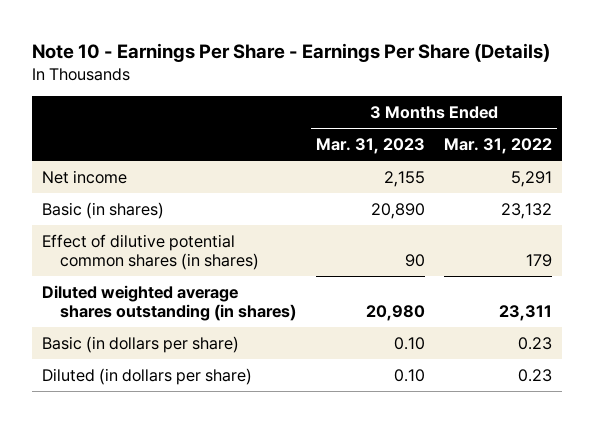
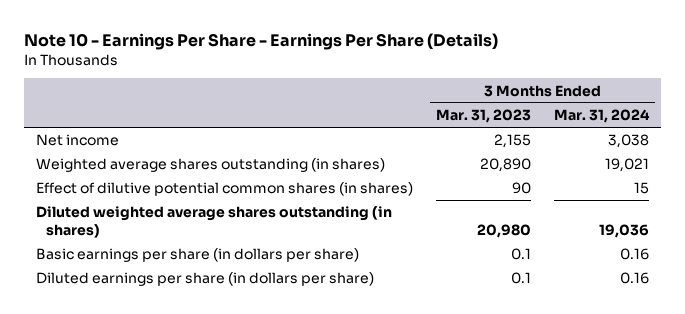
[444,137,553,154] Mar. 31, 2022 -> none
none -> [554,109,651,124] Mar. 31, 2024
[41,201,164,219] Basic (in shares) -> [35,158,385,173] Weighted average shares outstanding (in shares)
[41,335,239,353] Basic (in dollars per share) -> [35,248,359,263] Basic earnings per share (in dollars per share)
[393,336,425,350] 0.10 -> [511,248,532,261] 0.1
[41,367,252,385] Diluted (in dollars per share) -> [35,272,374,287] Diluted earnings per share (in dollars per share)
[393,368,425,382] 0.10 -> [511,272,532,285] 0.1

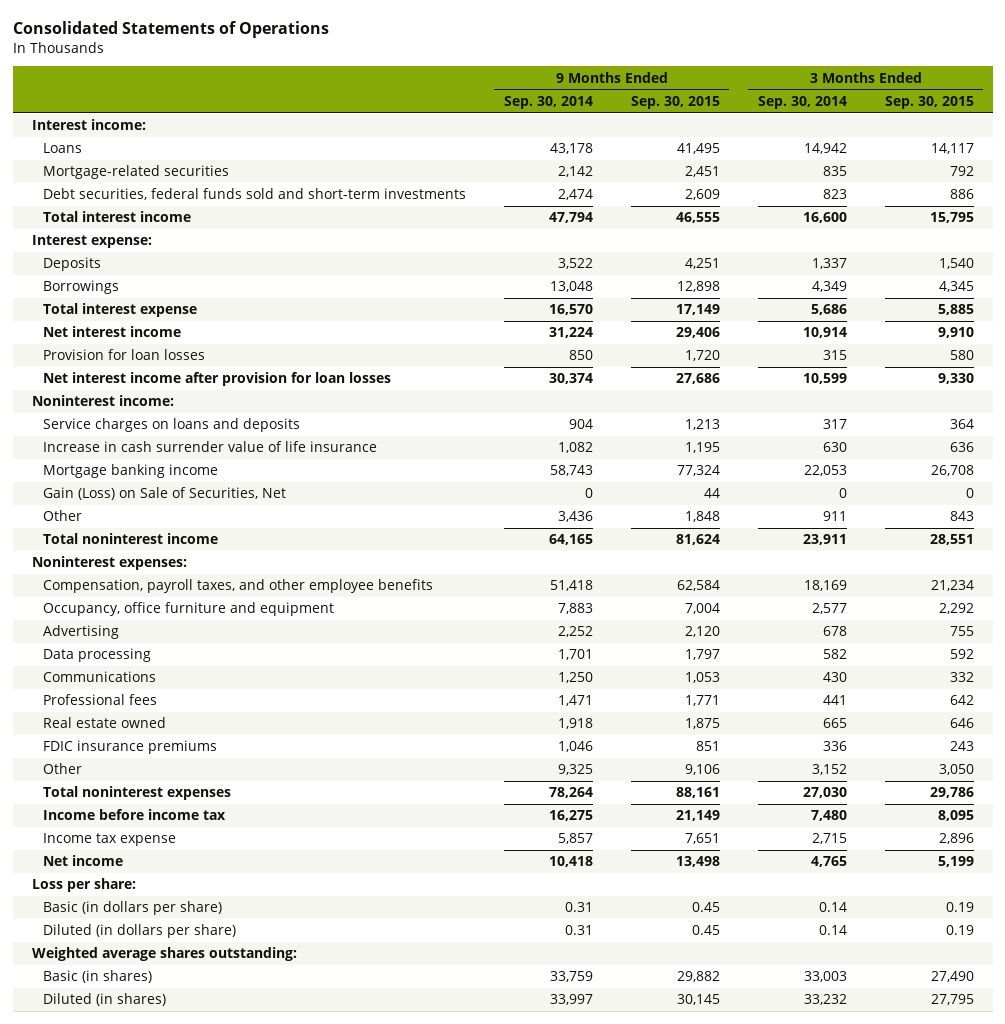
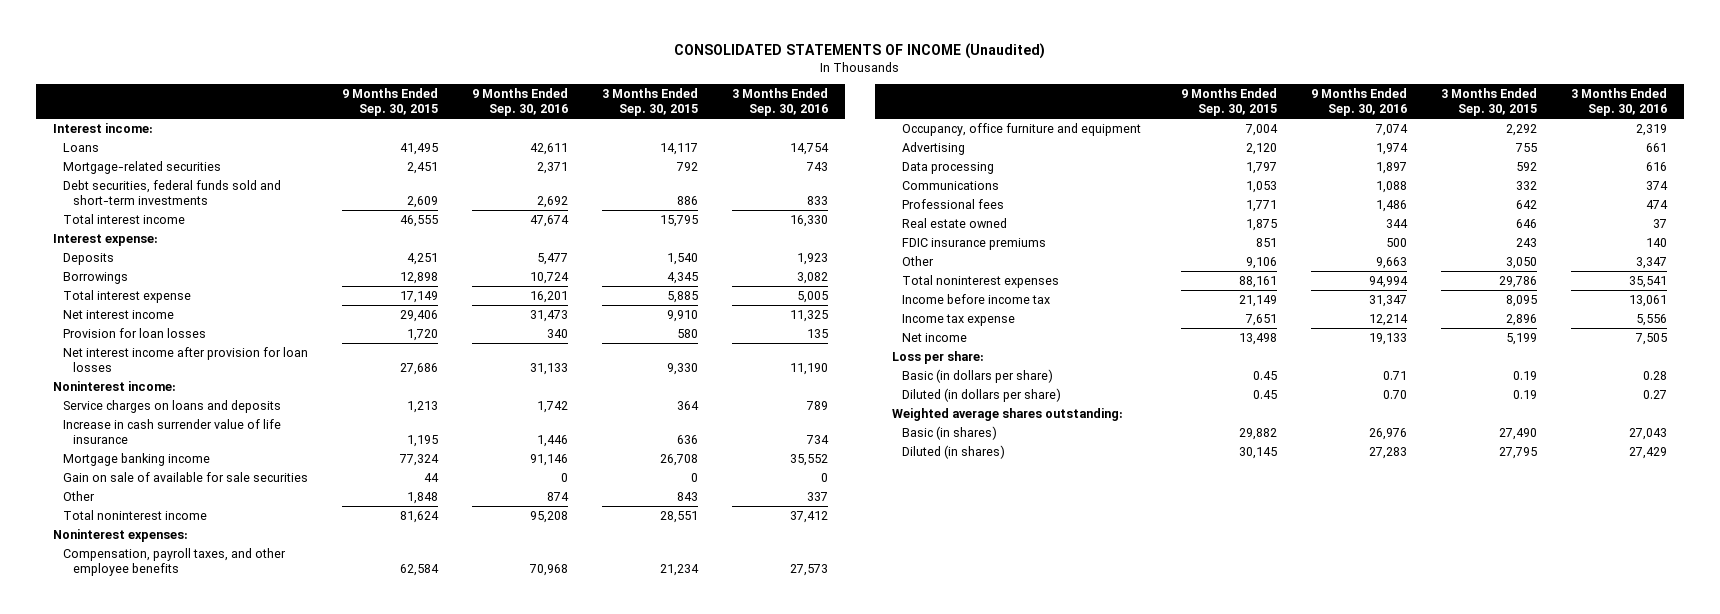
[12,20,329,38] Consolidated Statements of Operations -> [673,42,1045,59] CONSOLIDATED STATEMENTS OF INCOME (Unaudited)
[503,96,593,110] Sep. 30, 2014 -> none
[757,96,847,110] Sep. 30, 2014 -> none
none -> [471,88,568,117] 9 Months Ended Sep. 30, 2016
none -> [731,88,828,117] 3 Months Ended Sep. 30, 2016
[42,487,286,501] Gain (Loss) on Sale of Securities, Net -> [62,472,308,483] Gain on sale of available for sale securities

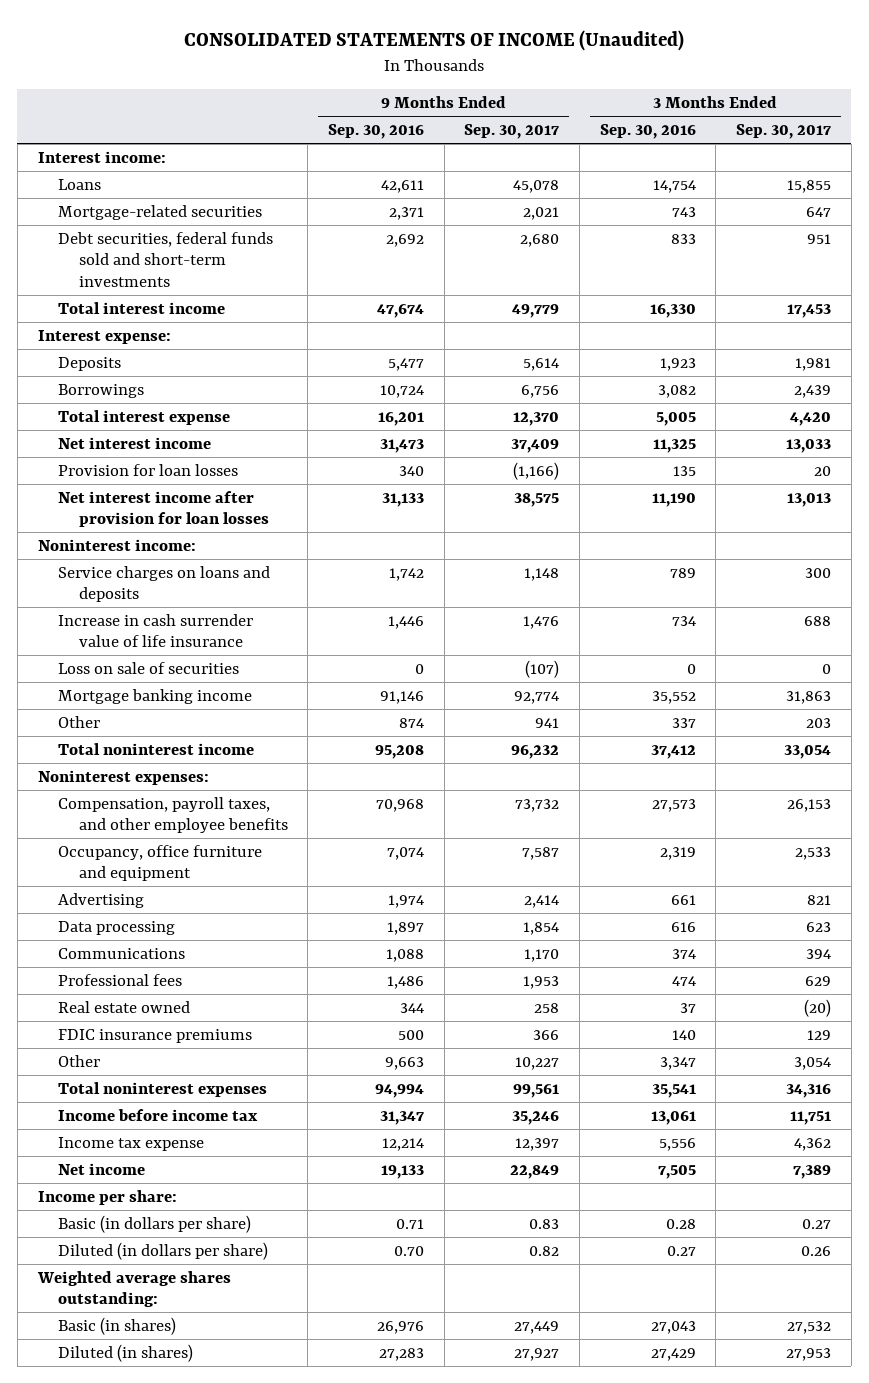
[341,88,438,117] 9 Months Ended Sep. 30, 2015 -> none
[601,88,698,117] 3 Months Ended Sep. 30, 2015 -> none
none -> [464,123,560,139] Sep. 30, 2017
none -> [736,123,832,139] Sep. 30, 2017
none -> [58,661,240,674] Loss on sale of securities
[62,472,308,483] Gain on sale of available for sale securities -> none
[892,351,985,365] Loss per share: -> [37,1189,177,1205] Income per share:

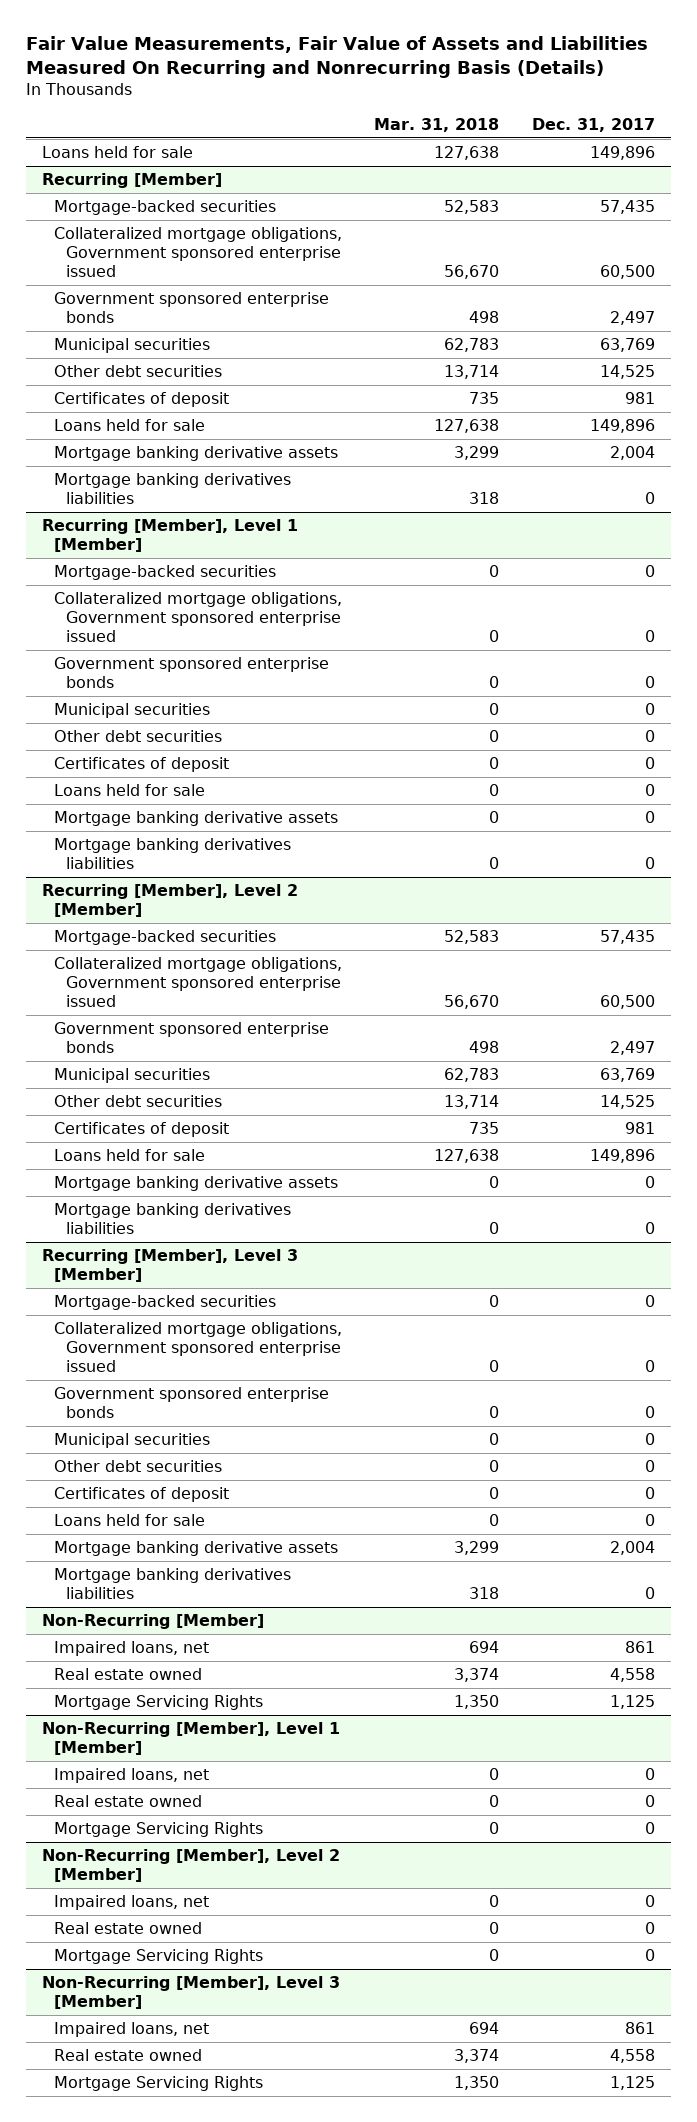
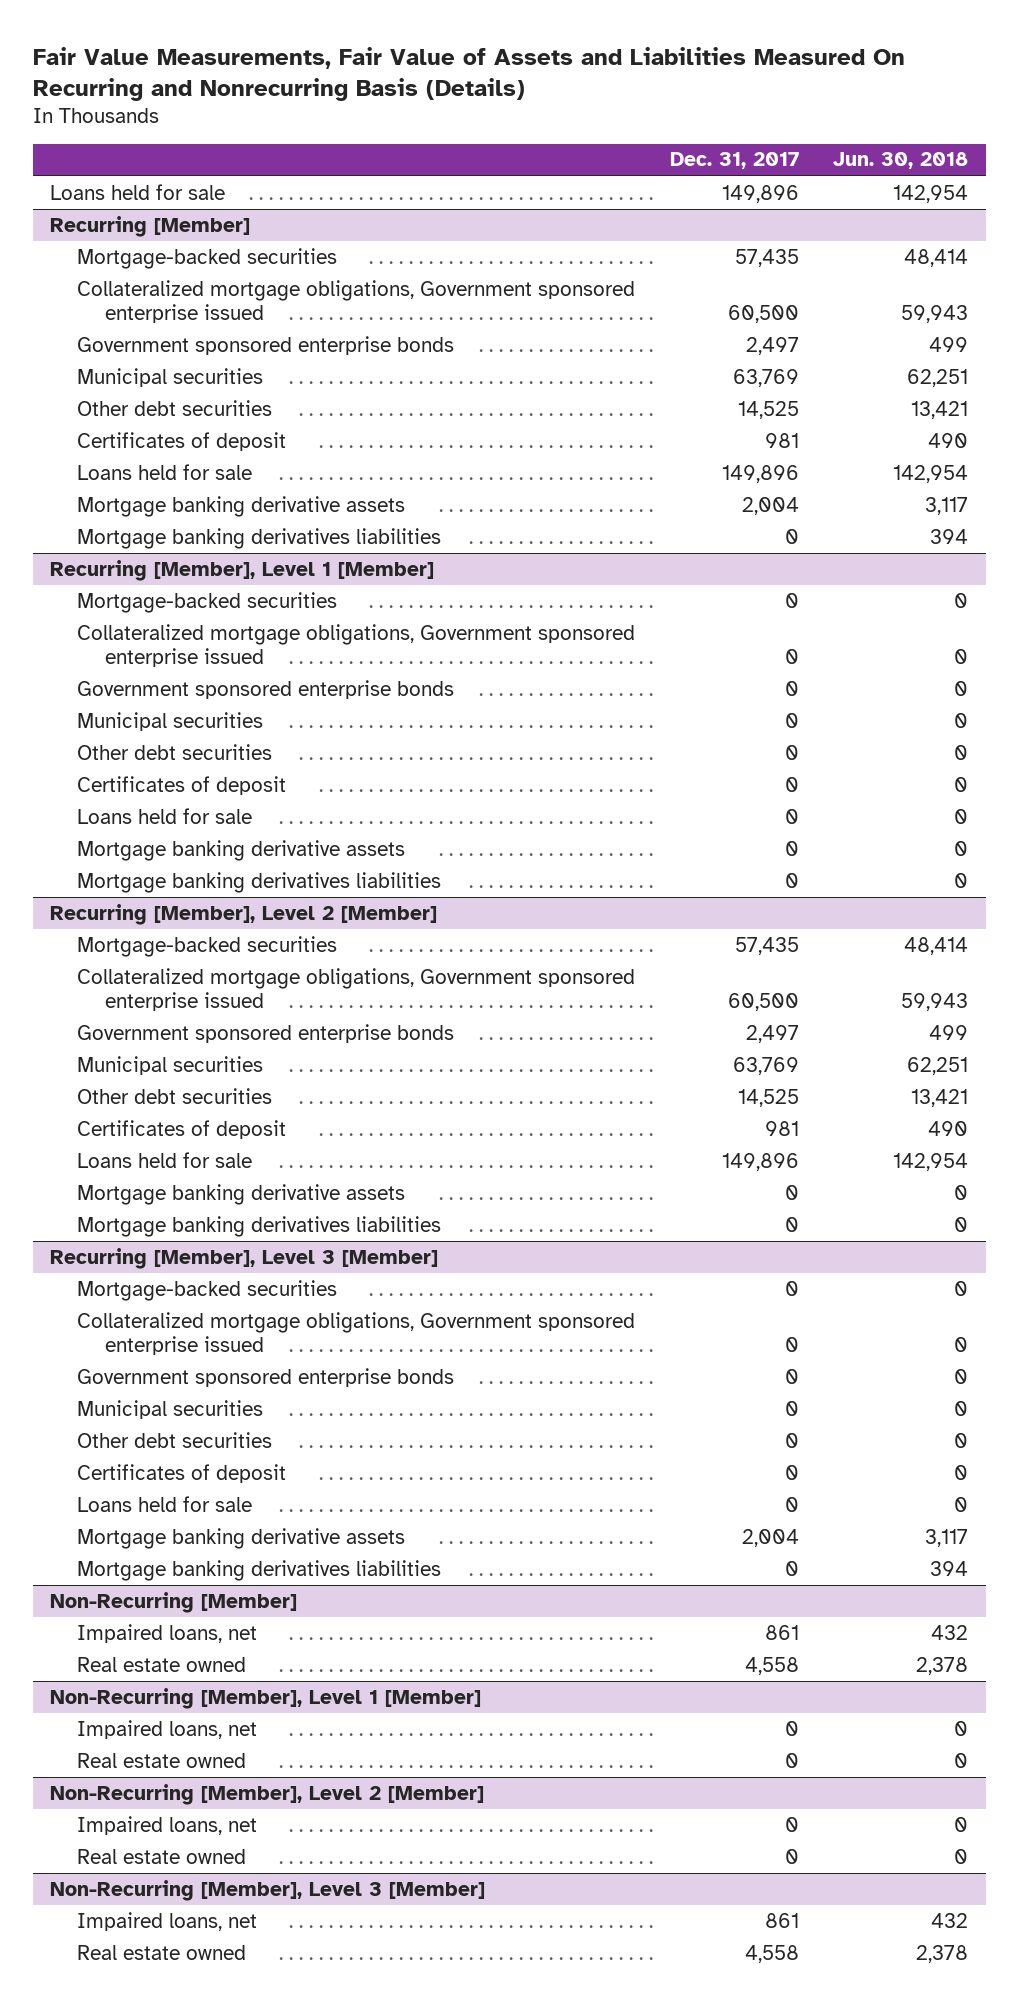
[374,117,500,132] Mar. 31, 2018 -> none
none -> [833,152,969,170] Jun. 30, 2018
[53,1695,263,1711] Mortgage Servicing Rights -> none
[53,1822,263,1838] Mortgage Servicing Rights -> none
[53,1949,263,1965] Mortgage Servicing Rights -> none
[53,2076,263,2092] Mortgage Servicing Rights -> none

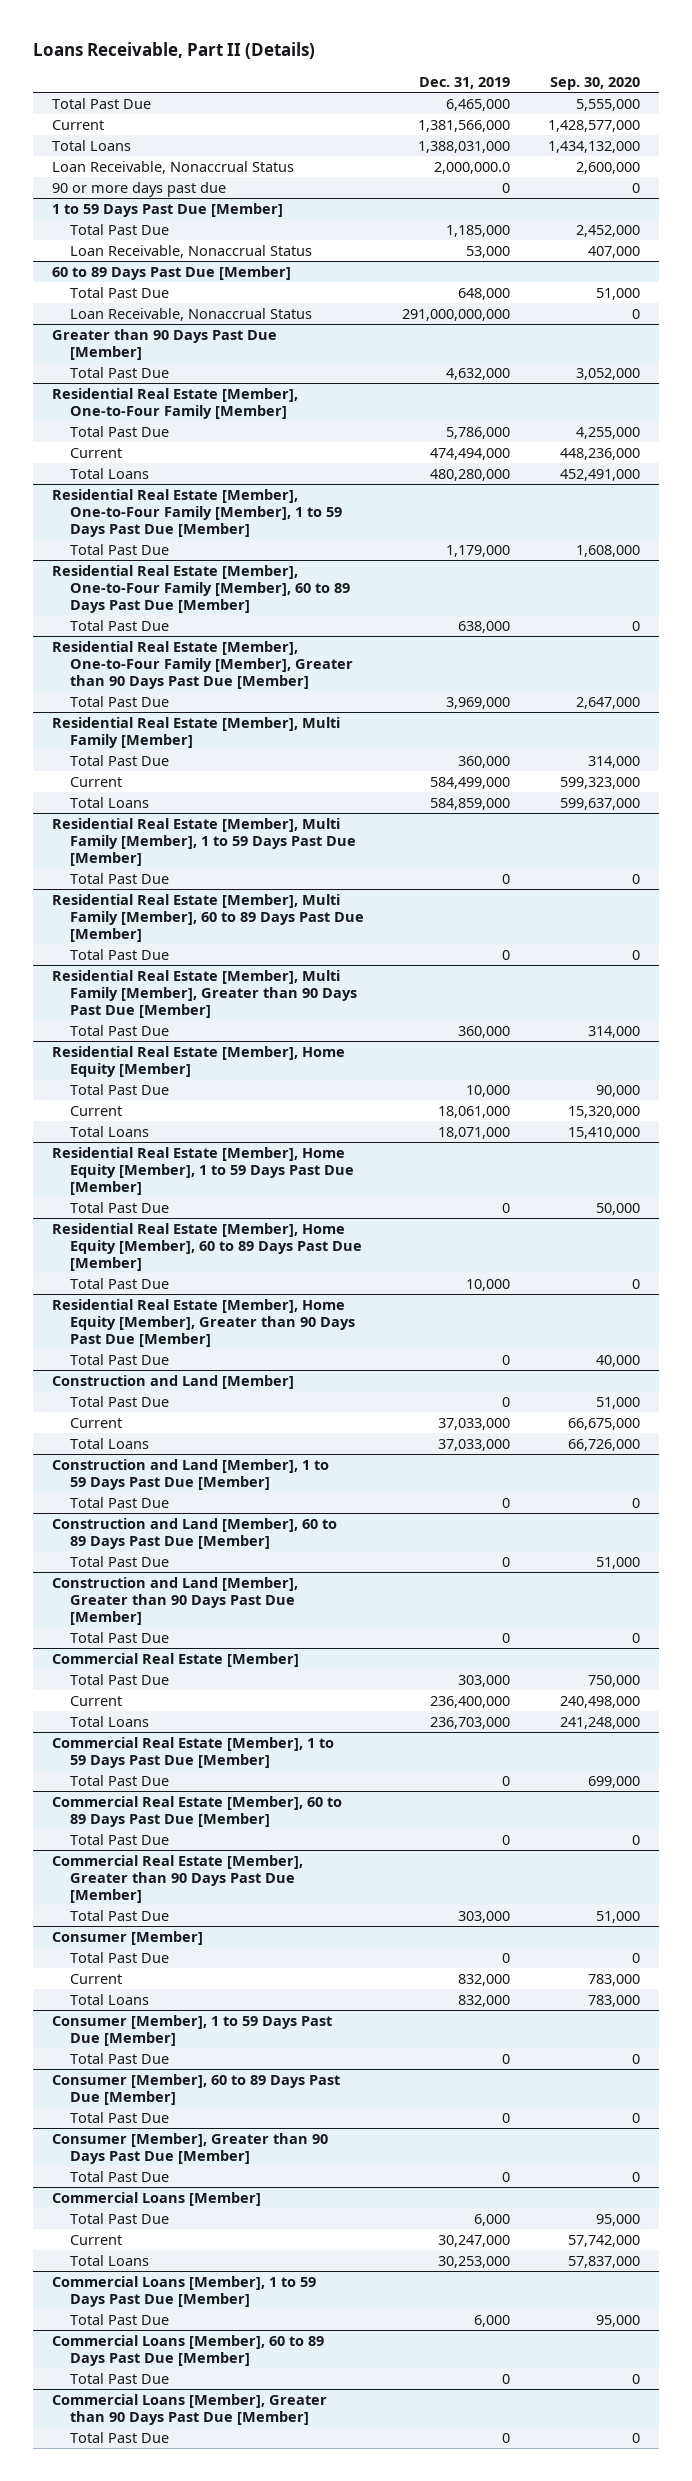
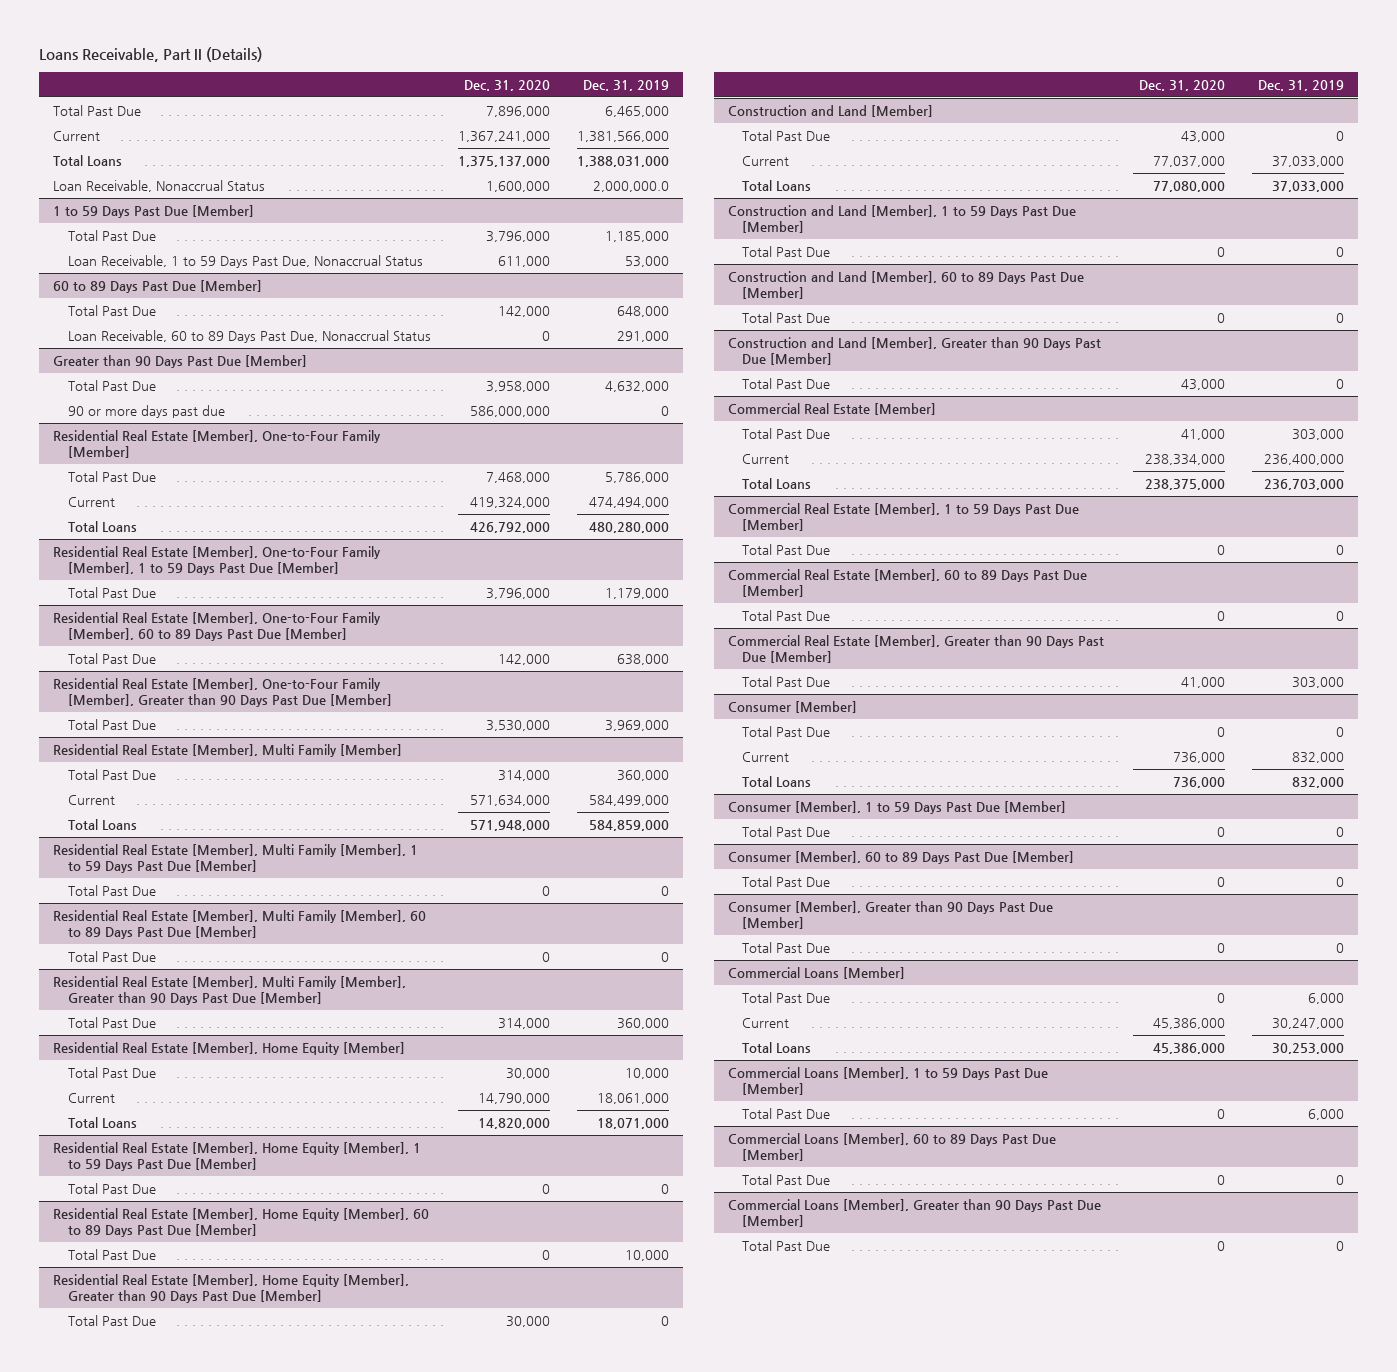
[549,76,640,90] Sep. 30, 2020 -> none
none -> [463,79,550,91] Dec. 31, 2020
[52,181,227,197] 90 or more days past due -> none
[70,244,313,258] Loan Receivable, Nonaccrual Status -> none
none -> [67,255,423,269] Loan Receivable, 1 to 59 Days Past Due, Nonaccrual Status
[70,307,313,321] Loan Receivable, Nonaccrual Status -> none
none -> [67,330,431,344] Loan Receivable, 60 to 89 Days Past Due, Nonaccrual Status
none -> [67,405,225,419] 90 or more days past due

